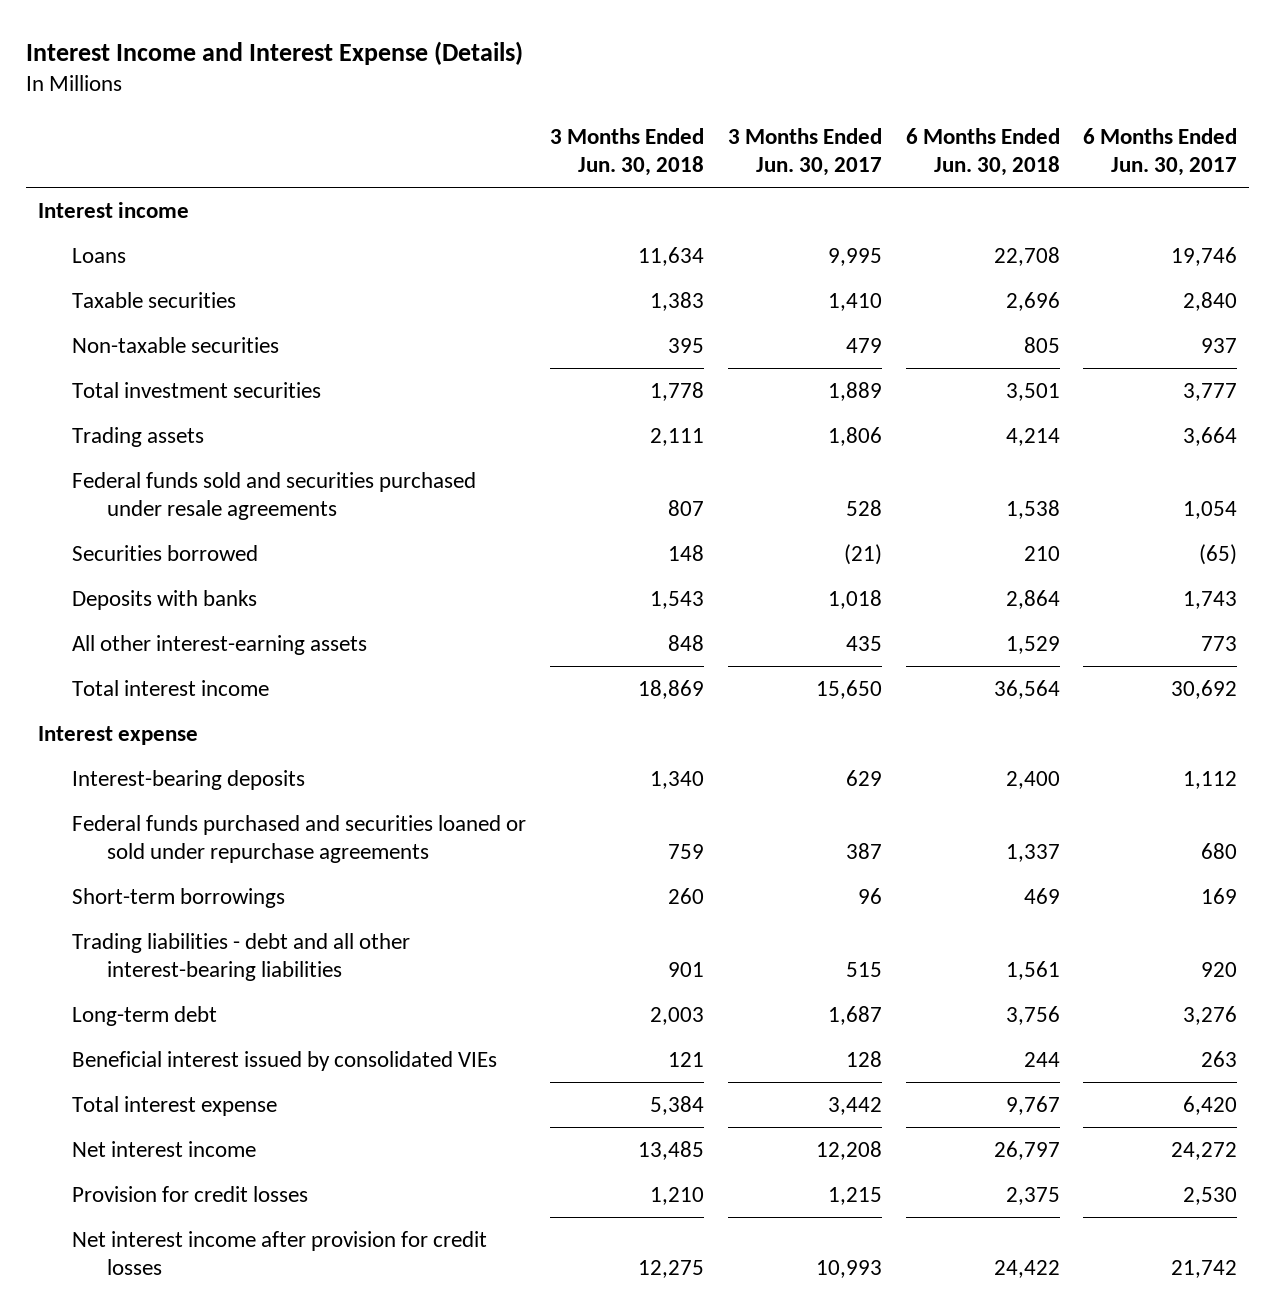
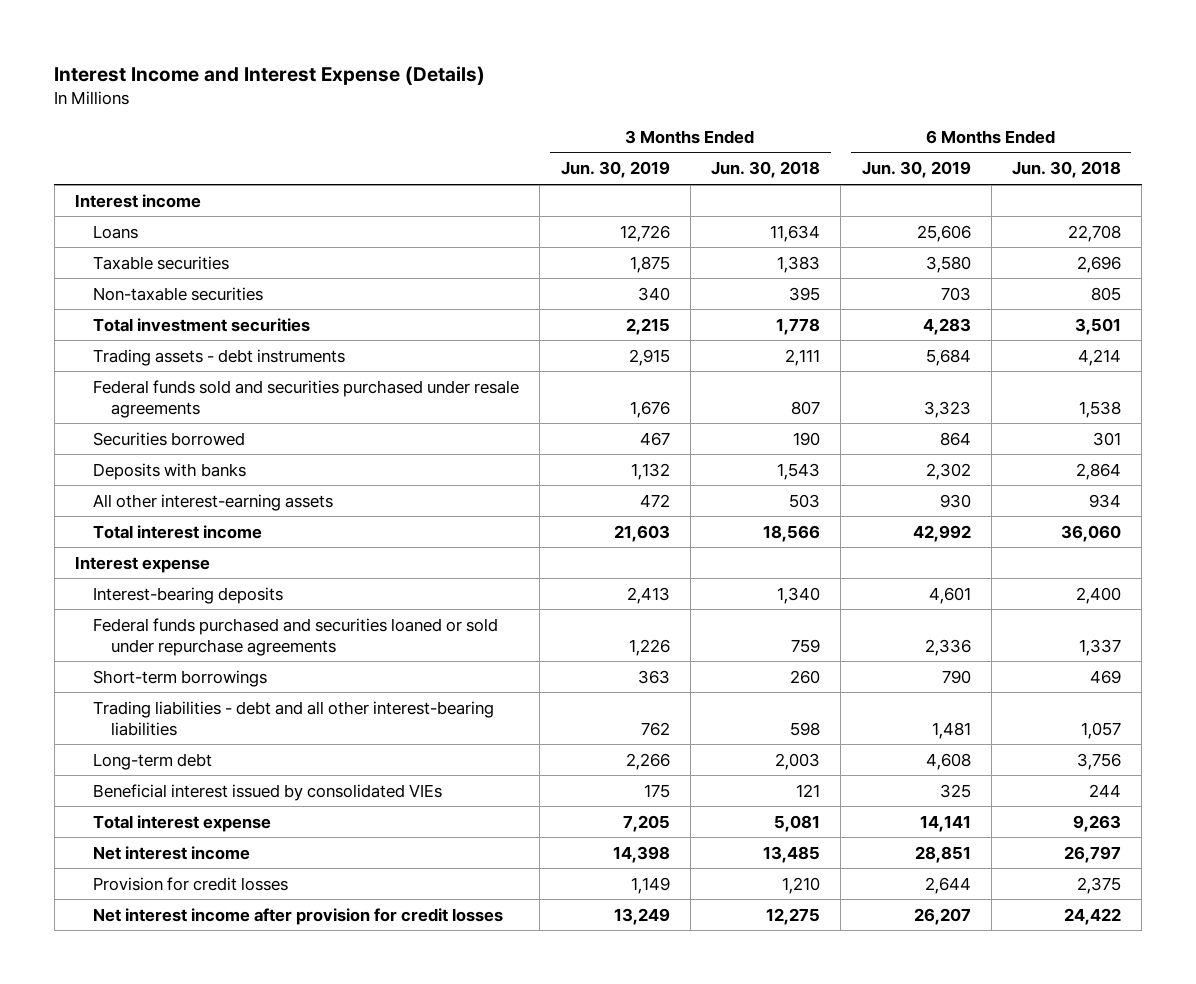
[727,127,882,177] 3 Months Ended Jun. 30, 2017 -> none
[1083,127,1238,177] 6 Months Ended Jun. 30, 2017 -> none
none -> [560,161,670,179] Jun. 30, 2019
none -> [861,161,971,179] Jun. 30, 2019
[72,426,205,447] Trading assets -> [93,348,346,366] Trading assets - debt instruments
[668,544,705,561] 148 -> [793,431,821,446] 190
[1023,545,1060,561] 210 -> [1093,431,1122,446] 301
[668,634,705,651] 848 -> [789,493,821,508] 503
[1005,635,1060,654] 1,529 -> [1089,493,1122,508] 934
[638,679,705,699] 18,869 -> [763,524,821,542] 18,566
[993,679,1060,699] 36,564 -> [1061,524,1122,542] 36,060
[668,962,705,978] 901 -> [790,721,821,736] 598
[1005,961,1060,981] 1,561 -> [1081,721,1122,739] 1,057
[650,1095,705,1115] 5,384 -> [774,814,821,832] 5,081
[1005,1095,1060,1115] 9,767 -> [1073,814,1122,832] 9,263

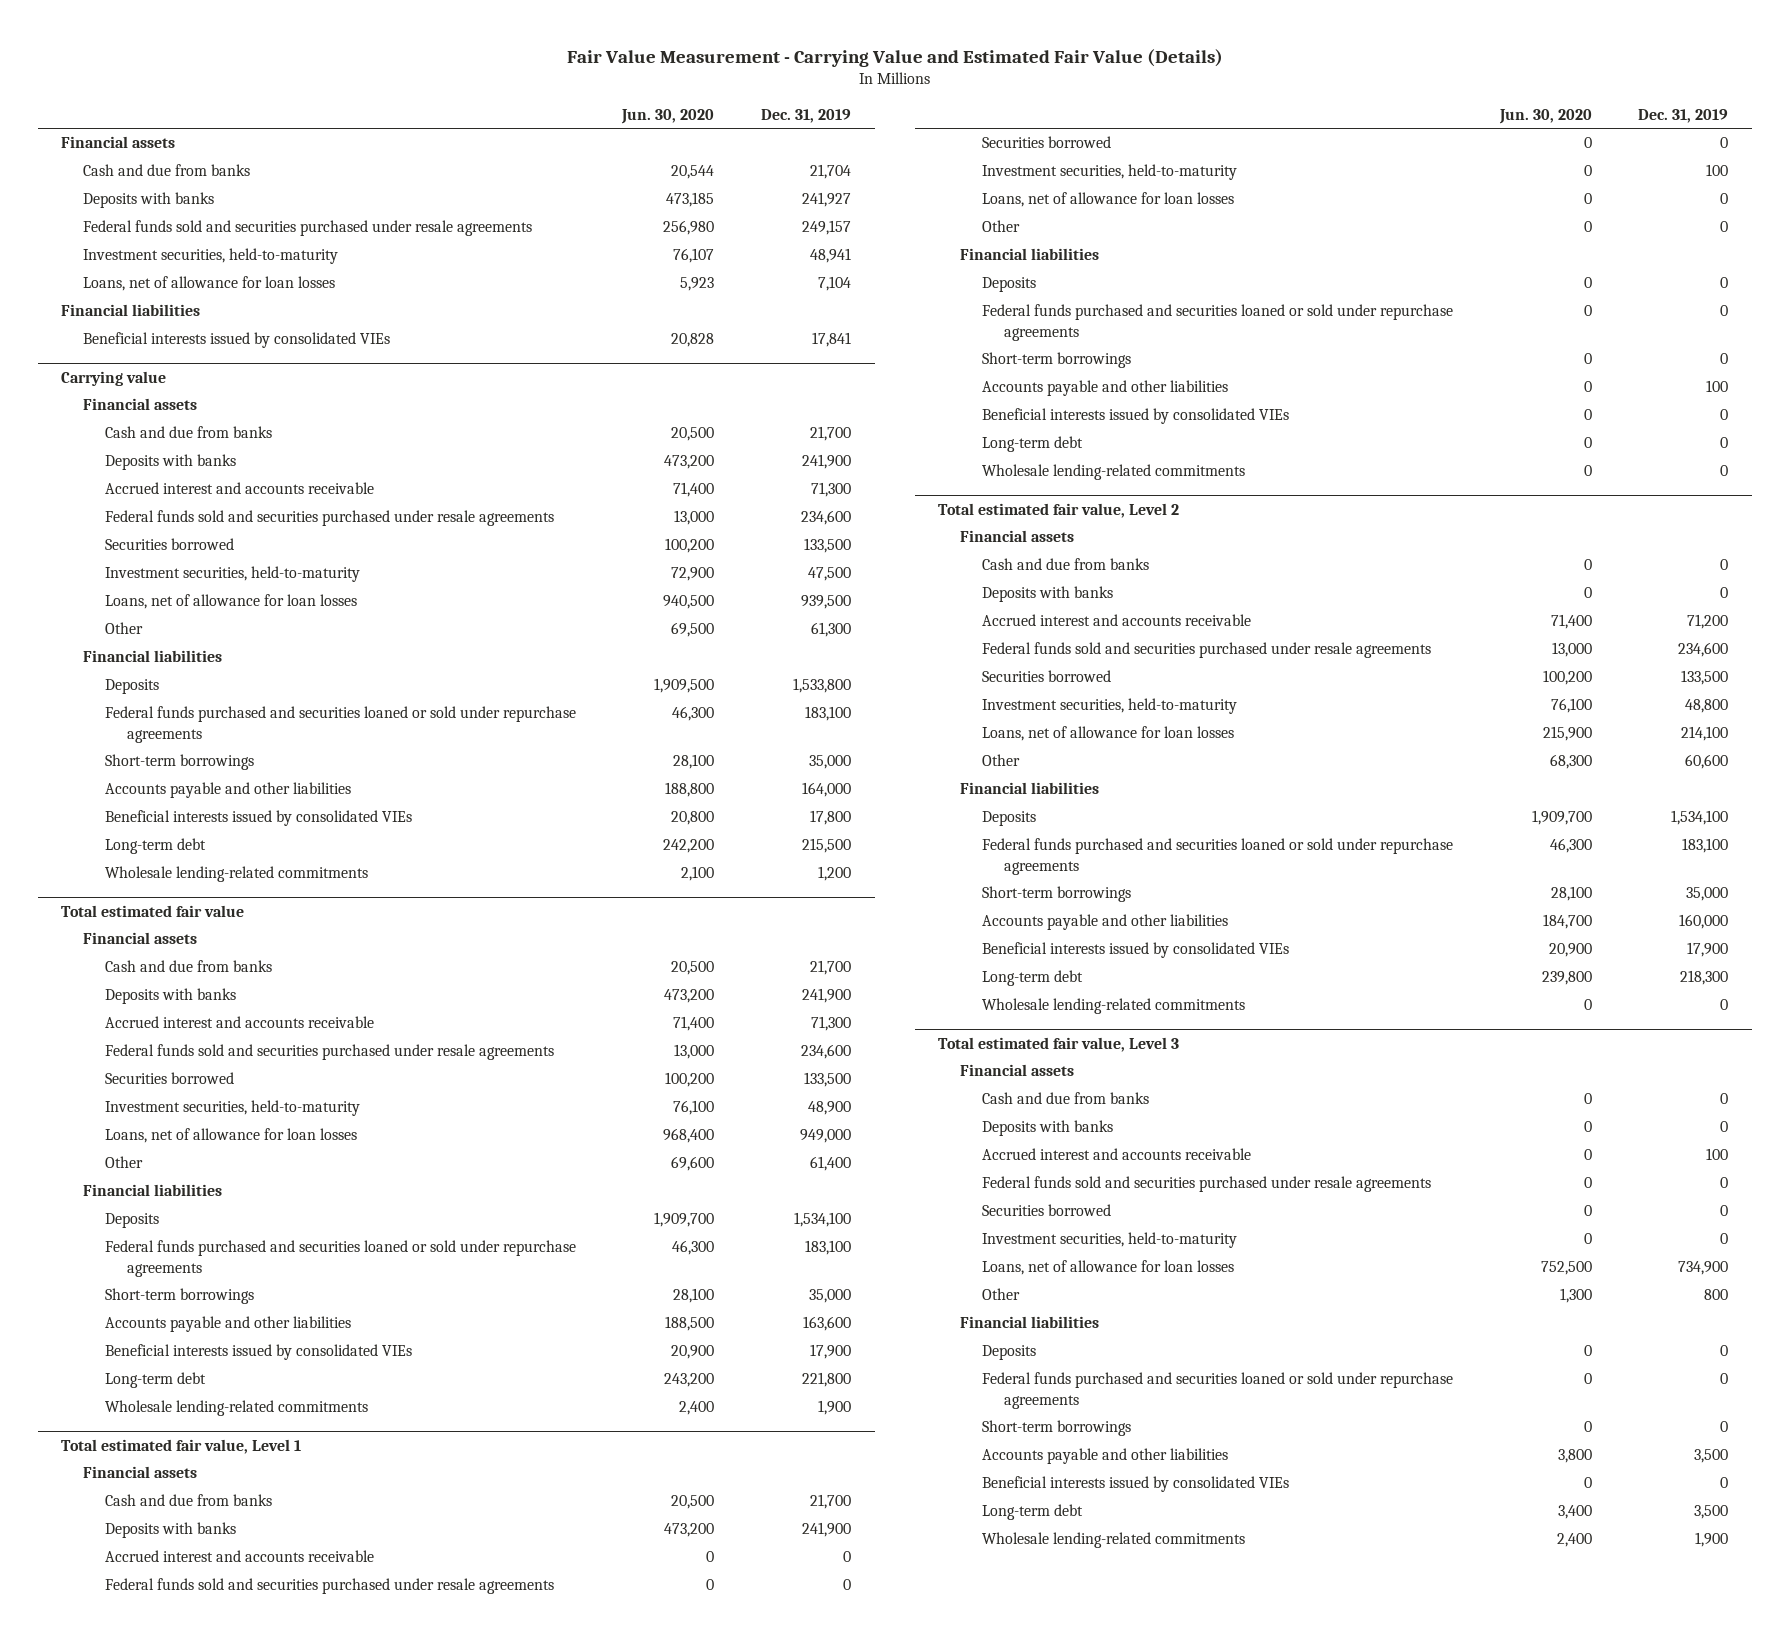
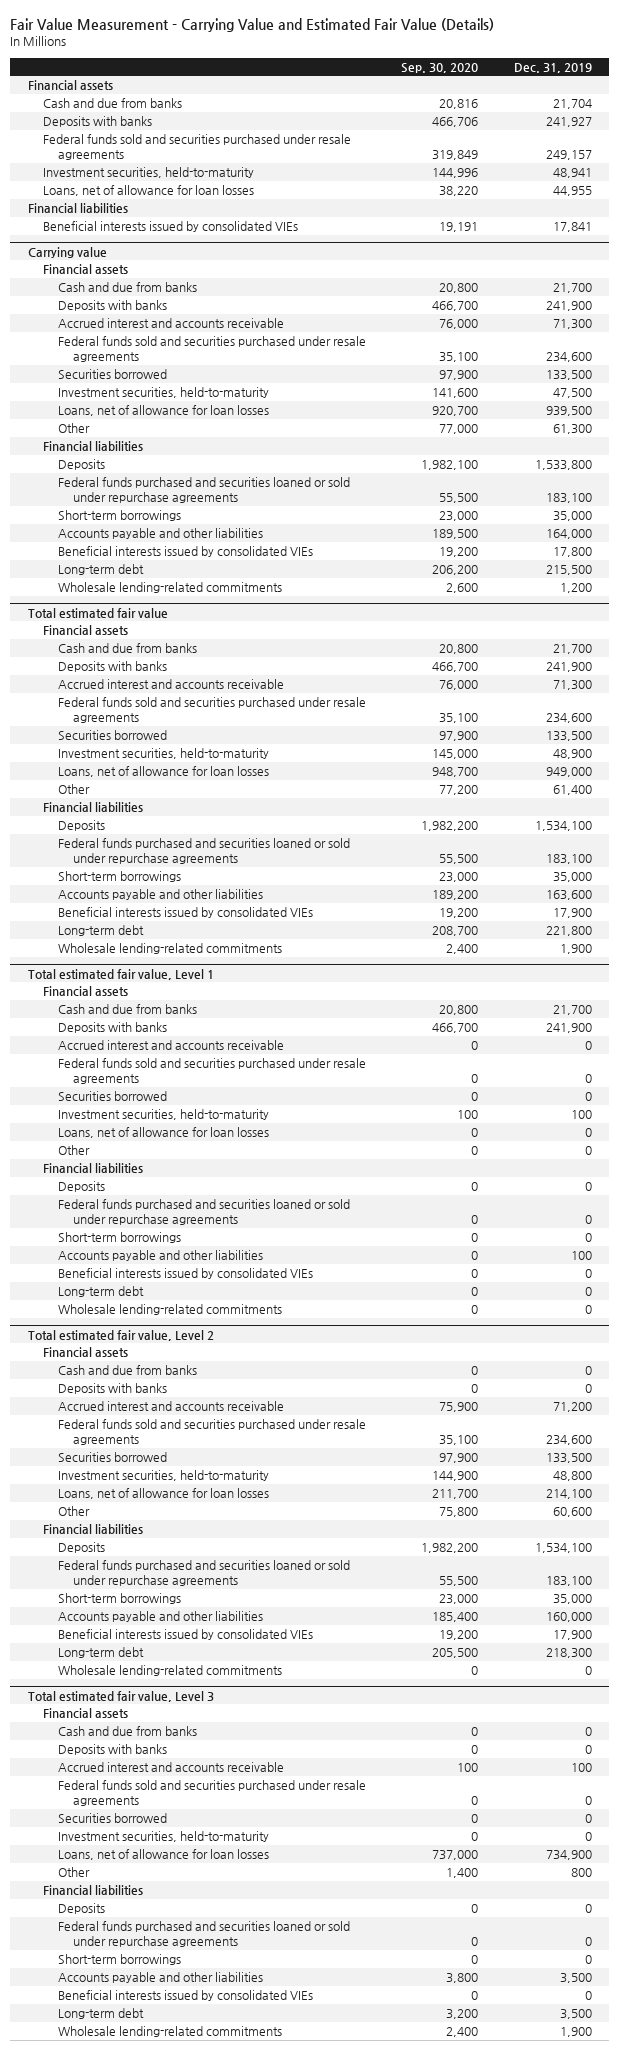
[621,108,715,124] Jun. 30, 2020 -> none
none -> [401,62,479,73] Sep. 30, 2020
[818,276,852,292] 7,104 -> [552,186,592,197] 44,955

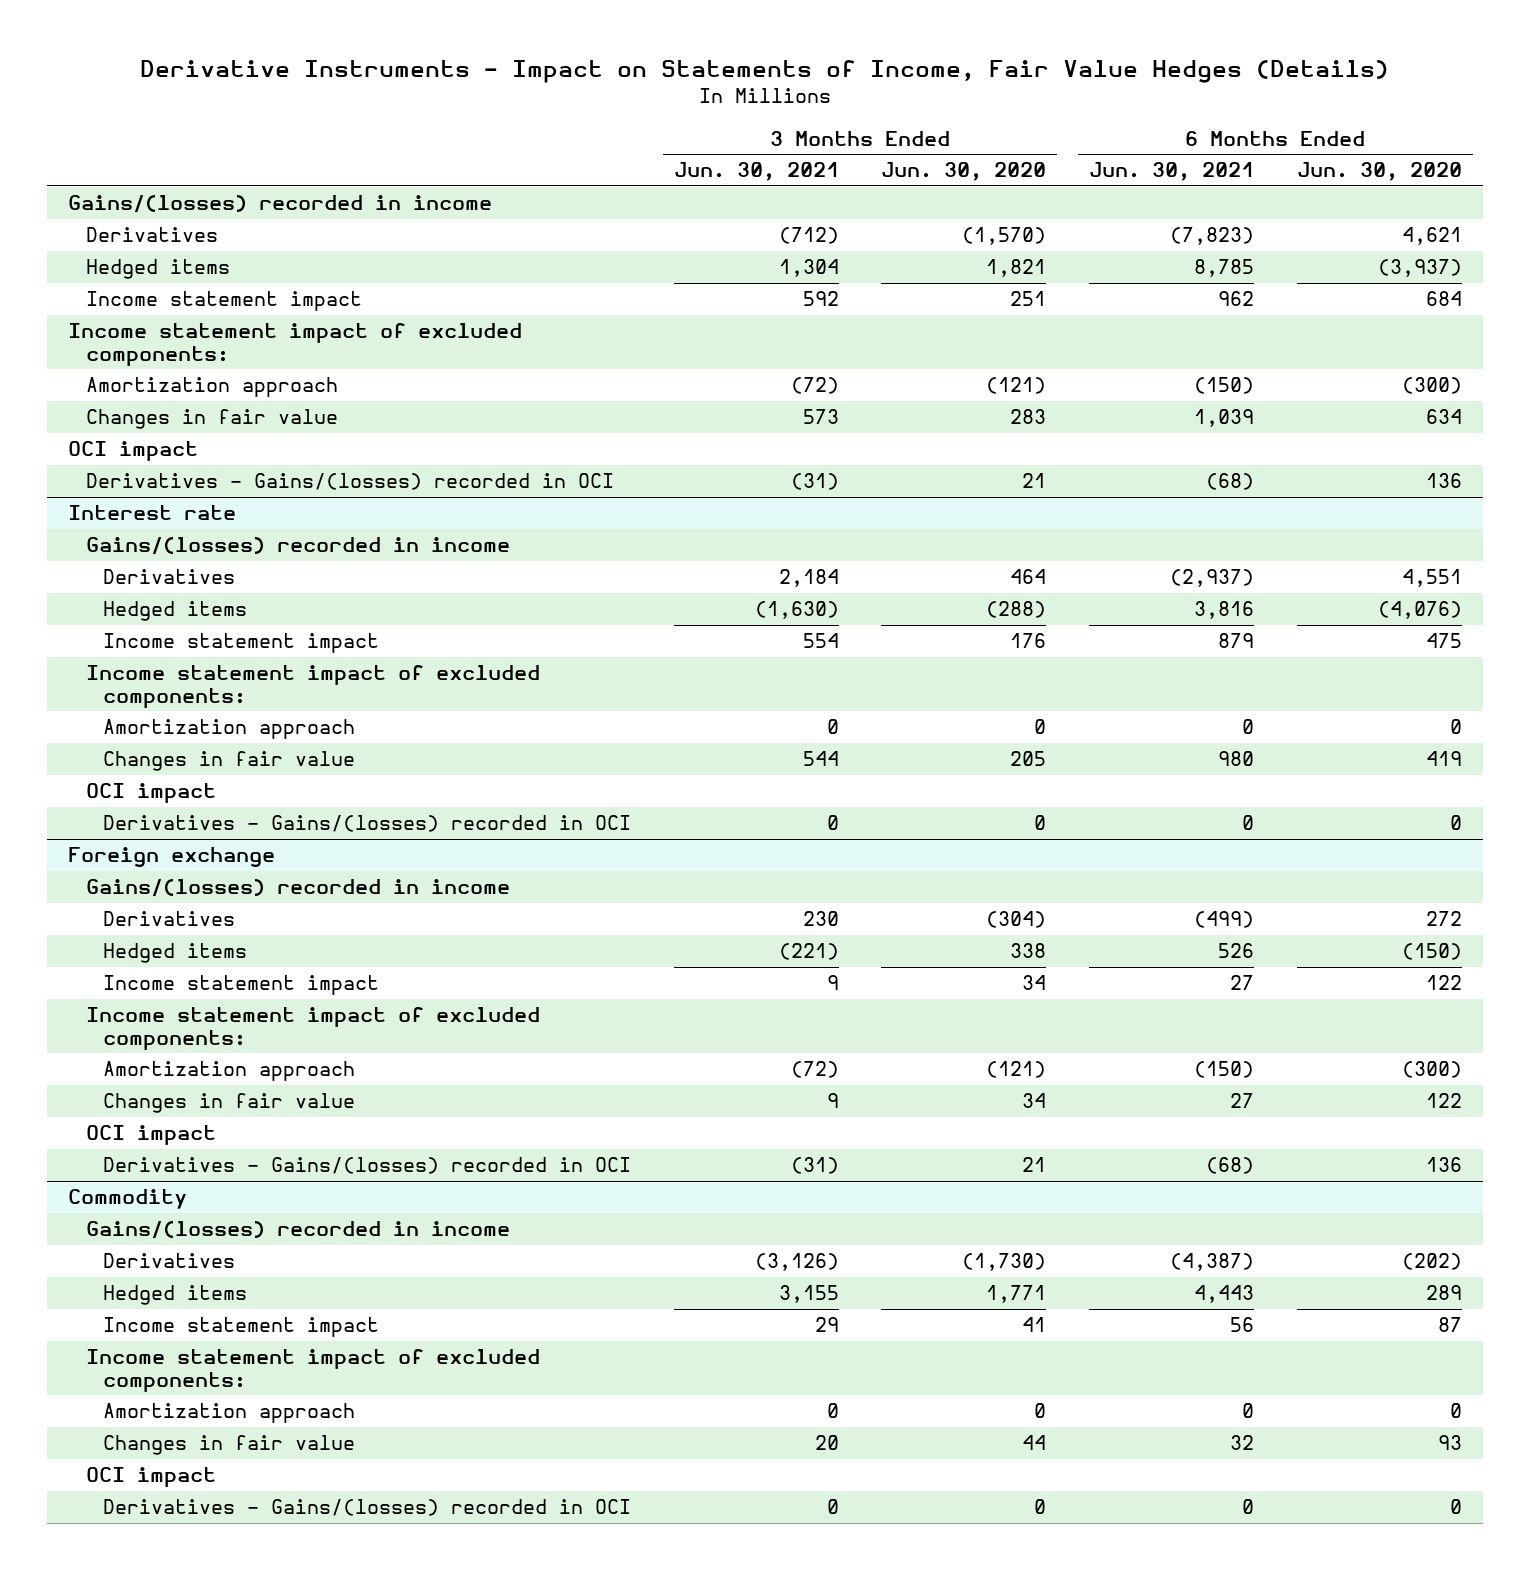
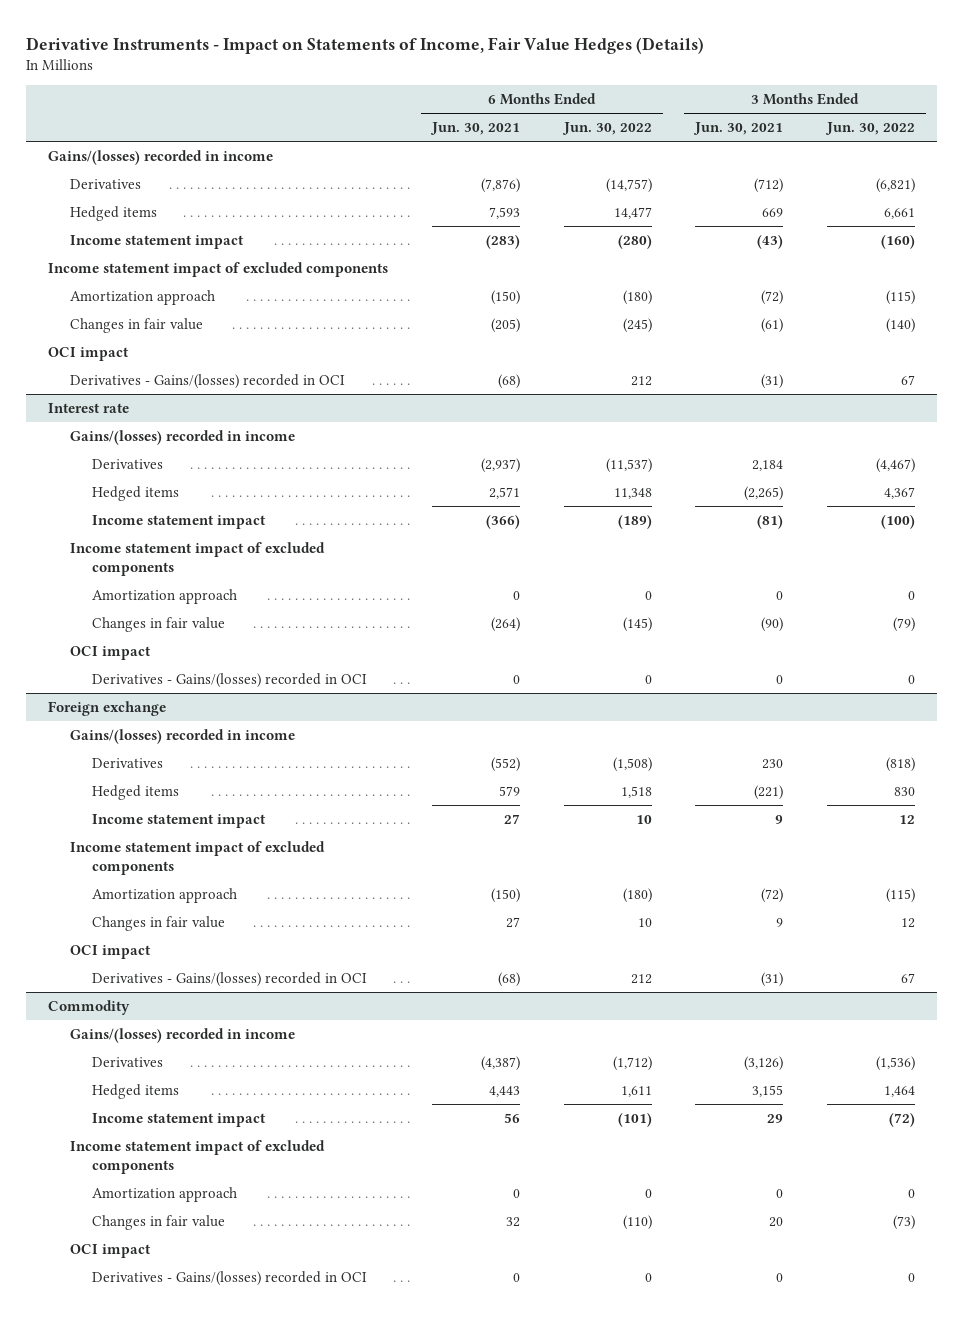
[881,162,1047,182] Jun. 30, 2020 -> none
[1296,162,1462,182] Jun. 30, 2020 -> none
none -> [561,121,652,135] Jun. 30, 2022
none -> [824,121,915,135] Jun. 30, 2022
[1170,227,1255,246] (7,823) -> [480,177,520,193] (7,876)
[778,259,839,278] 1,304 -> [762,207,784,217] 669
[1194,259,1255,278] 8,785 -> [488,206,520,219] 7,593
[802,291,839,307] 592 -> [757,234,784,249] (43)
[1218,291,1255,307] 962 -> [485,234,520,249] (283)
[68,323,523,366] Income statement impact of excluded components: -> [48,261,389,277] Income statement impact of excluded components
[802,409,839,425] 573 -> [761,317,784,333] (61)
[1194,409,1255,428] 1,039 -> [490,317,520,333] (205)
[754,601,839,620] (1,630) -> [744,485,784,501] (2,265)
[1194,601,1255,620] 3,816 -> [488,486,520,499] 2,571
[802,633,839,649] 554 -> [757,514,784,529] (81)
[1218,633,1255,649] 879 -> [485,514,520,529] (366)
[85,665,540,708] Income statement impact of excluded components: -> [70,541,326,576] Income statement impact of excluded components
[802,751,839,767] 544 -> [761,616,784,632] (90)
[1218,751,1255,767] 980 -> [490,616,520,632] (264)
[1194,911,1255,929] (499) -> [490,756,520,772] (552)
[1218,943,1255,959] 526 -> [498,785,520,796] 579
[85,1007,540,1050] Income statement impact of excluded components: -> [70,840,326,875] Income statement impact of excluded components
[85,1349,540,1392] Income statement impact of excluded components: -> [70,1139,326,1174] Income statement impact of excluded components

